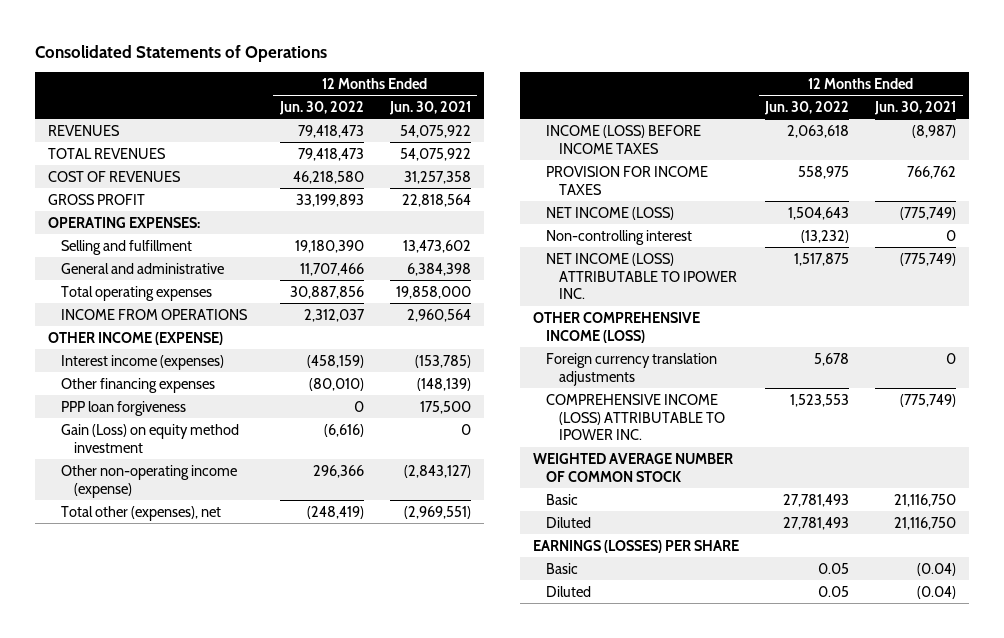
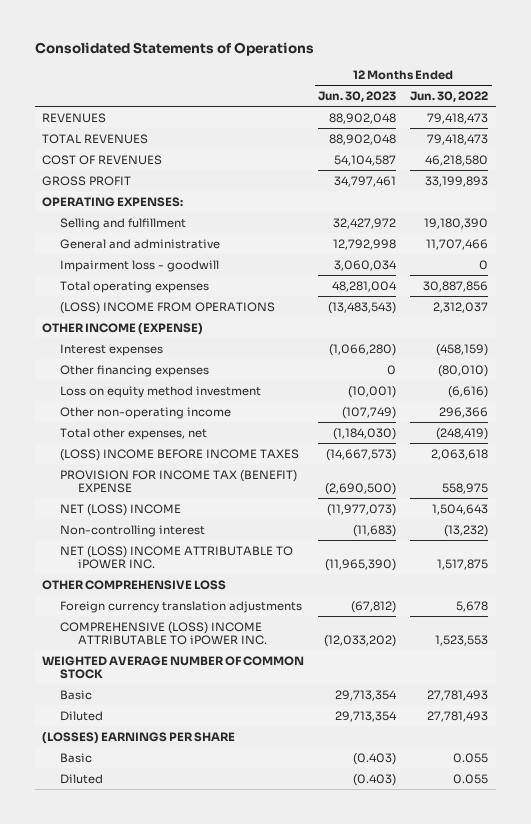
[388,101,471,116] Jun. 30, 2021 -> none
none -> [318,90,397,102] Jun. 30, 2023
none -> [59,259,219,272] Impairment loss - goodwill
[60,308,248,320] INCOME FROM OPERATIONS -> [59,301,275,314] (LOSS) INCOME FROM OPERATIONS
[60,354,224,370] Interest income (expenses) -> [59,343,163,356] Interest expenses
[60,400,186,416] PPP loan forgiveness -> none
[60,423,239,453] Gain (Loss) on equity method investment -> [59,385,261,398] Loss on equity method investment
[60,464,237,498] Other non-operating income (expense) -> [59,406,231,419] Other non-operating income
[60,505,221,521] Total other (expenses), net -> [59,427,207,440] Total other expenses, net
[546,124,702,154] INCOME (LOSS) BEFORE INCOME TAXES -> [59,448,299,461] (LOSS) INCOME BEFORE INCOME TAXES
[546,165,709,195] PROVISION FOR INCOME TAXES -> [59,469,297,493] PROVISION FOR INCOME TAX (BENEFIT) EXPENSE
[546,206,675,220] NET INCOME (LOSS) -> [59,503,181,516] NET (LOSS) INCOME
[546,252,738,300] NET INCOME (LOSS) ATTRIBUTABLE TO IPOWER INC. -> [59,545,293,569] NET (LOSS) INCOME ATTRIBUTABLE TO iPOWER INC.
[533,311,701,343] OTHER COMPREHENSIVE INCOME (LOSS) -> [42,579,227,590] OTHER COMPREHENSIVE LOSS
[546,393,726,441] COMPREHENSIVE INCOME (LOSS) ATTRIBUTABLE TO IPOWER INC. -> [59,621,267,645] COMPREHENSIVE (LOSS) INCOME ATTRIBUTABLE TO iPOWER INC.
[533,539,740,553] EARNINGS (LOSSES) PER SHARE -> [42,731,236,744] (LOSSES) EARNINGS PER SHARE
[818,562,850,574] 0.05 -> [453,752,489,763] 0.055
[818,585,850,597] 0.05 -> [453,773,489,784] 0.055

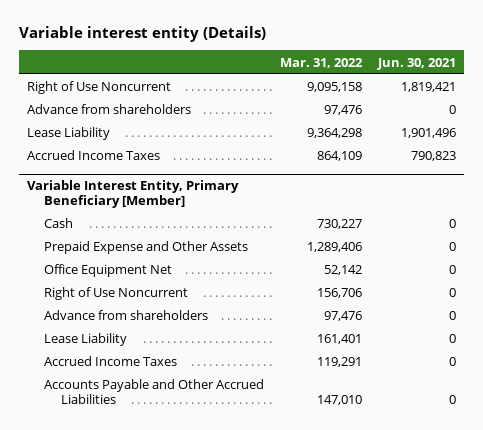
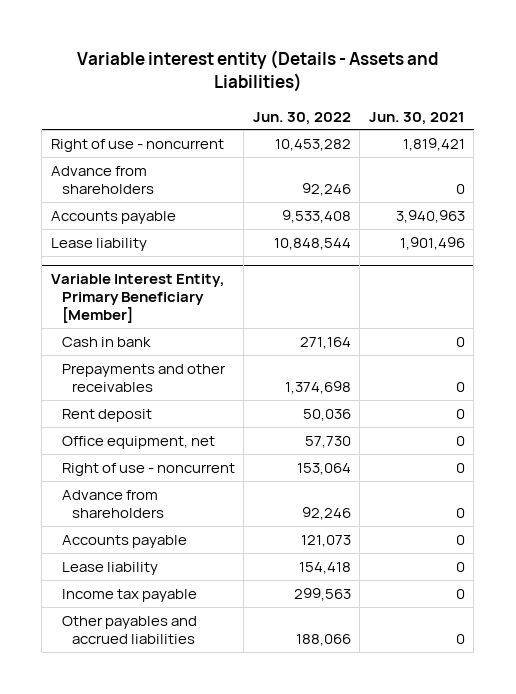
[18,26,266,43] Variable interest entity (Details) -> [76,50,438,93] Variable interest entity (Details - Assets and Liabilities)
[280,57,364,68] Mar. 31, 2022 -> none
none -> [252,111,351,125] Jun. 30, 2022
[26,81,171,95] Right of Use Noncurrent -> [50,138,224,152] Right of use - noncurrent
[26,150,160,161] Accrued Income Taxes -> none
none -> [50,210,176,224] Accounts payable
[26,127,110,141] Lease Liability -> [50,237,147,251] Lease liability
[43,218,73,229] Cash -> [61,336,151,347] Cash in bank
[43,241,248,255] Prepaid Expense and Other Assets -> [61,363,226,392] Prepayments and other receivables
none -> [61,408,152,422] Rent deposit
[43,264,172,278] Office Equipment Net -> [61,435,215,449] Office equipment, net
[43,287,188,301] Right of Use Noncurrent -> [61,462,235,476] Right of use - noncurrent
none -> [61,534,187,548] Accounts payable
[43,333,127,347] Lease Liability -> [61,561,158,575] Lease liability
[43,356,177,367] Accrued Income Taxes -> [61,588,197,602] Income tax payable
[43,379,264,404] Accounts Payable and Other Accrued Liabilities -> [61,615,197,644] Other payables and accrued liabilities

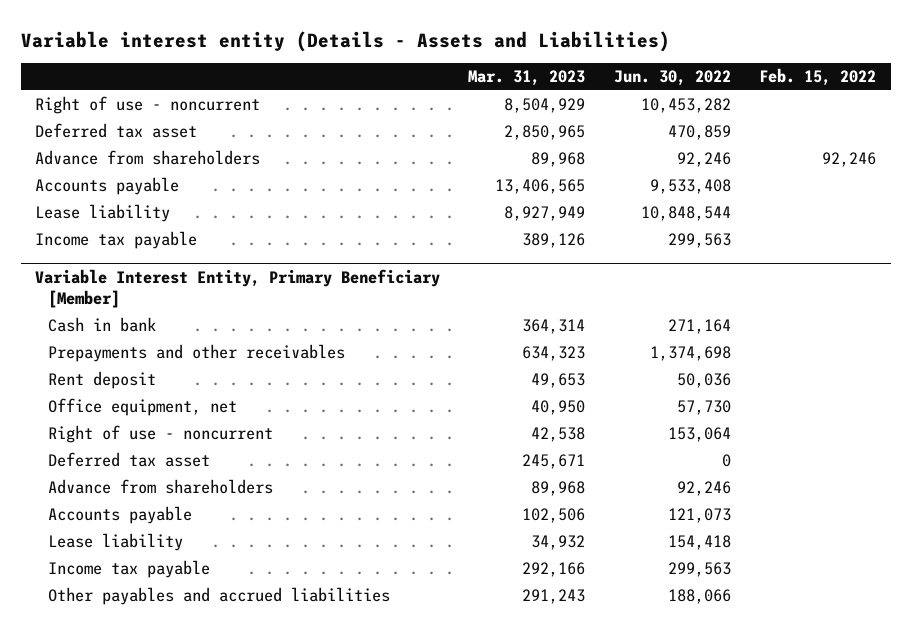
[368,111,465,125] Jun. 30, 2021 -> none
none -> [468,70,586,87] Mar. 31, 2023
none -> [759,68,877,87] Feb. 15, 2022
none -> [34,123,197,139] Deferred tax asset
none -> [34,231,197,250] Income tax payable
none -> [48,452,211,468] Deferred tax asset

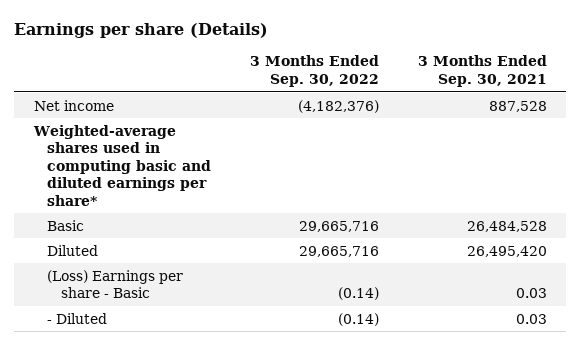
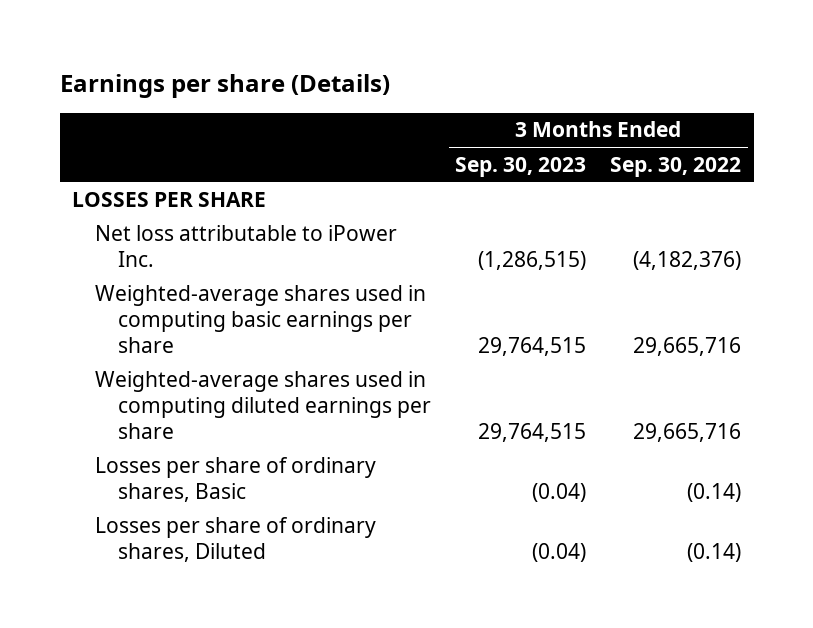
[417,55,547,88] 3 Months Ended Sep. 30, 2021 -> none
none -> [455,156,587,177] Sep. 30, 2023
[32,124,212,206] Weighted-average shares used in computing basic and diluted earnings per share* -> none
none -> [71,191,266,207] LOSSES PER SHARE
[33,99,114,111] Net income -> [94,224,397,267] Net loss attributable to iPower Inc.
[47,219,85,231] Basic -> [94,284,426,353] Weighted-average shares used in computing basic earnings per share
[47,244,99,256] Diluted -> [94,370,431,439] Weighted-average shares used in computing diluted earnings per share
[47,269,184,299] (Loss) Earnings per share - Basic -> [94,456,376,502] Losses per share of ordinary shares, Basic
[47,312,108,324] - Diluted -> [94,516,376,562] Losses per share of ordinary shares, Diluted

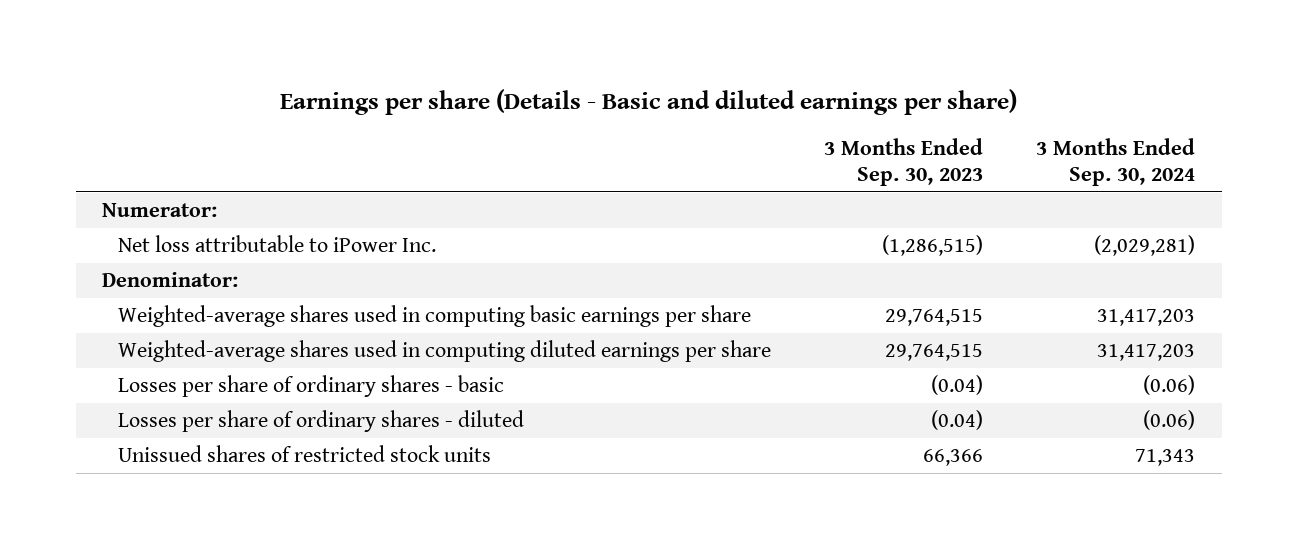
[59,73,390,98] Earnings per share (Details) -> [279,89,1017,116] Earnings per share (Details - Basic and diluted earnings per share)
[610,156,742,177] Sep. 30, 2022 -> none
none -> [1036,138,1196,186] 3 Months Ended Sep. 30, 2024
[71,191,266,207] LOSSES PER SHARE -> none
none -> [102,203,218,218] Numerator:
none -> [102,272,239,288] Denominator:
[94,456,376,502] Losses per share of ordinary shares, Basic -> [118,375,505,398] Losses per share of ordinary shares - basic
[94,516,376,562] Losses per share of ordinary shares, Diluted -> [118,410,525,433] Losses per share of ordinary shares - diluted
none -> [118,445,492,463] Unissued shares of restricted stock units

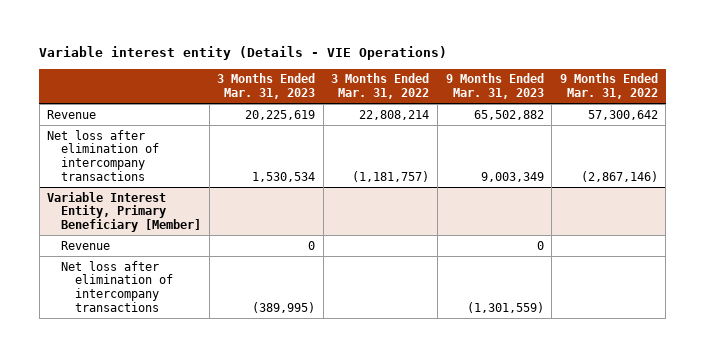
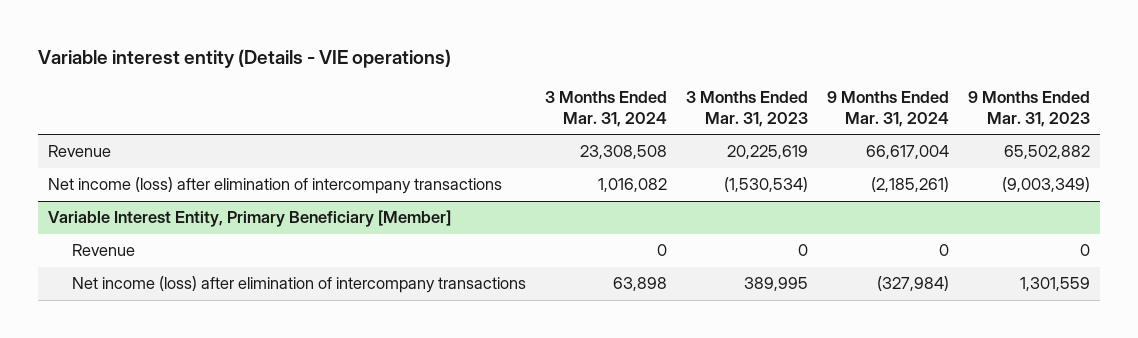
[39,46,448,61] Variable interest entity (Details - VIE Operations) -> [38,49,452,69] Variable interest entity (Details - VIE operations)
[331,73,430,99] 3 Months Ended Mar. 31, 2022 -> none
[559,73,658,99] 9 Months Ended Mar. 31, 2022 -> none
none -> [545,90,668,127] 3 Months Ended Mar. 31, 2024
none -> [827,90,950,127] 9 Months Ended Mar. 31, 2024
[47,129,160,181] Net loss after elimination of intercompany transactions -> [47,177,502,195] Net income (loss) after elimination of intercompany transactions
[252,171,316,182] 1,530,534 -> [724,177,809,193] (1,530,534)
[480,171,544,182] 9,003,349 -> [1002,177,1091,193] (9,003,349)
[61,260,174,312] Net loss after elimination of intercompany transactions -> [72,276,527,294] Net income (loss) after elimination of intercompany transactions
[252,301,316,313] (389,995) -> [744,277,809,292] 389,995
[466,301,544,313] (1,301,559) -> [1020,277,1091,292] 1,301,559

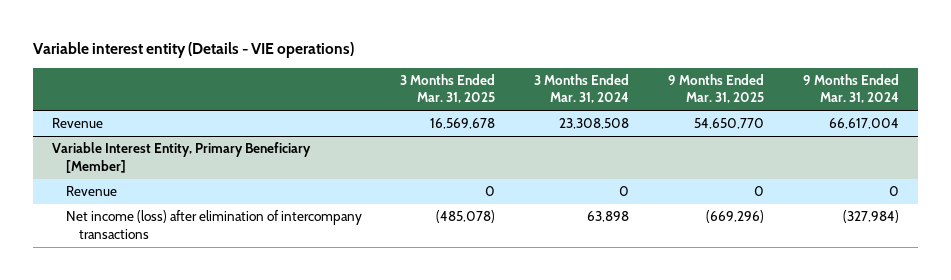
[686,90,809,127] 3 Months Ended Mar. 31, 2023 -> none
[968,90,1091,127] 9 Months Ended Mar. 31, 2023 -> none
none -> [400,73,496,104] 3 Months Ended Mar. 31, 2025
none -> [667,73,764,104] 9 Months Ended Mar. 31, 2025
[47,177,502,195] Net income (loss) after elimination of intercompany transactions -> none

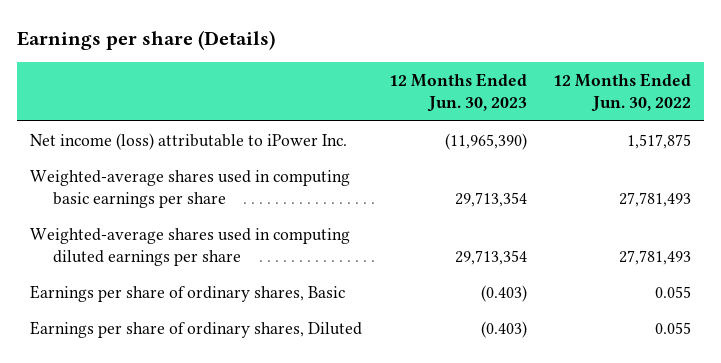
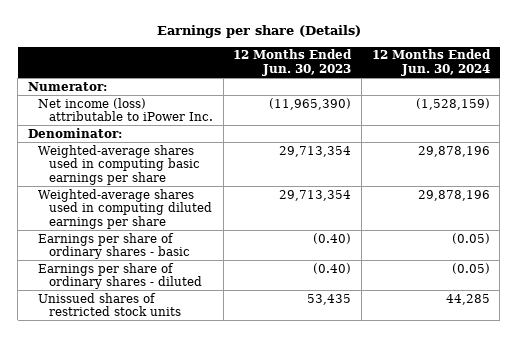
[553,73,692,113] 12 Months Ended Jun. 30, 2022 -> none
none -> [371,49,491,77] 12 Months Ended Jun. 30, 2024
none -> [27,81,107,91] Numerator:
none -> [27,127,122,138] Denominator:
[30,284,346,302] Earnings per share of ordinary shares, Basic -> [38,232,190,260] Earnings per share of ordinary shares - basic
[480,284,527,302] (0.403) -> [313,232,352,244] (0.40)
[30,320,363,338] Earnings per share of ordinary shares, Diluted -> [38,262,202,290] Earnings per share of ordinary shares - diluted
[480,320,527,338] (0.403) -> [313,262,352,274] (0.40)
none -> [38,292,181,317] Unissued shares of restricted stock units

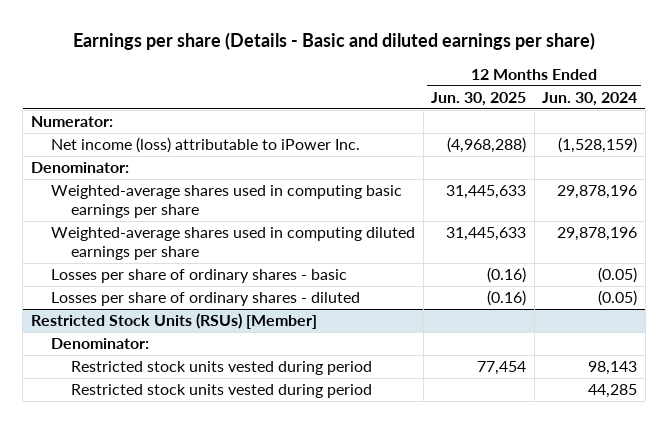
[156,25,361,39] Earnings per share (Details) -> [73,32,596,51] Earnings per share (Details - Basic and diluted earnings per share)
[233,49,353,77] 12 Months Ended Jun. 30, 2023 -> none
none -> [431,91,527,106] Jun. 30, 2025
[38,232,190,260] Earnings per share of ordinary shares - basic -> [51,269,348,284] Losses per share of ordinary shares - basic
[38,262,202,290] Earnings per share of ordinary shares - diluted -> [51,292,361,307] Losses per share of ordinary shares - diluted
none -> [31,313,318,330] Restricted Stock Units (RSUs) [Member]
none -> [51,338,150,350] Denominator:
none -> [71,361,373,376] Restricted stock units vested during period
[38,292,181,317] Unissued shares of restricted stock units -> [71,384,373,399] Restricted stock units vested during period

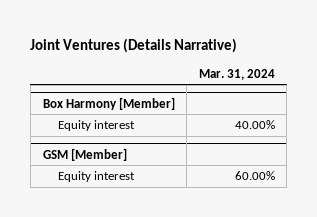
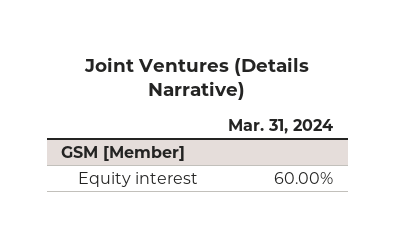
[42,96,175,110] Box Harmony [Member] -> none
[57,120,135,132] Equity interest -> none

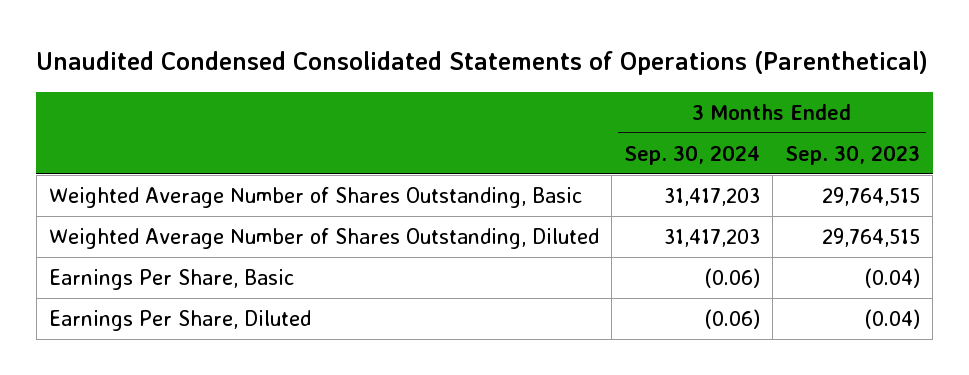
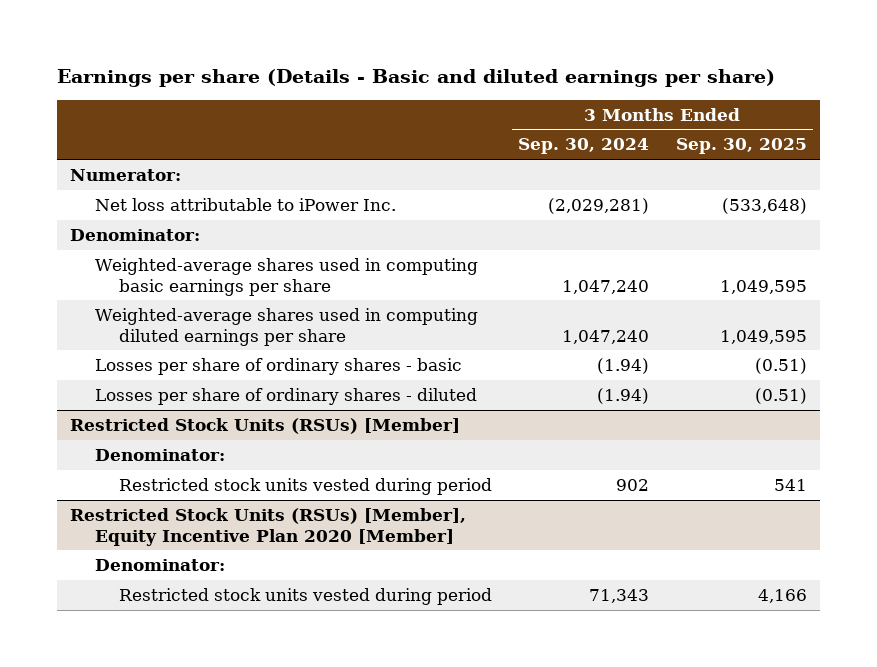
[36,51,929,76] Unaudited Condensed Consolidated Statements of Operations (Parenthetical) -> [57,69,776,88] Earnings per share (Details - Basic and diluted earnings per share)
[785,144,921,165] Sep. 30, 2023 -> none
none -> [675,138,807,155] Sep. 30, 2025
none -> [70,168,182,181] Numerator:
none -> [94,197,396,211] Net loss attributable to iPower Inc.
none -> [70,228,201,241] Denominator:
[48,186,582,208] Weighted Average Number of Shares Outstanding, Basic -> [94,257,478,296] Weighted-average shares used in computing basic earnings per share
[664,187,761,206] 31,417,203 -> [562,279,650,294] 1,047,240
[48,227,599,249] Weighted Average Number of Shares Outstanding, Diluted -> [94,307,478,346] Weighted-average shares used in computing diluted earnings per share
[664,228,761,247] 31,417,203 -> [562,329,650,344] 1,047,240
[48,268,294,290] Earnings Per Share, Basic -> [94,357,462,375] Losses per share of ordinary shares - basic
[704,267,761,288] (0.06) -> [597,357,650,374] (1.94)
[48,309,311,331] Earnings Per Share, Diluted -> [94,387,477,405] Losses per share of ordinary shares - diluted
[704,308,761,329] (0.06) -> [597,387,650,404] (1.94)
none -> [70,417,461,434] Restricted Stock Units (RSUs) [Member]
none -> [94,448,225,461] Denominator:
none -> [118,477,492,495] Restricted stock units vested during period
none -> [70,507,467,546] Restricted Stock Units (RSUs) [Member], Equity Incentive Plan 2020 [Member]
none -> [94,558,225,571] Denominator:
none -> [118,587,492,605] Restricted stock units vested during period

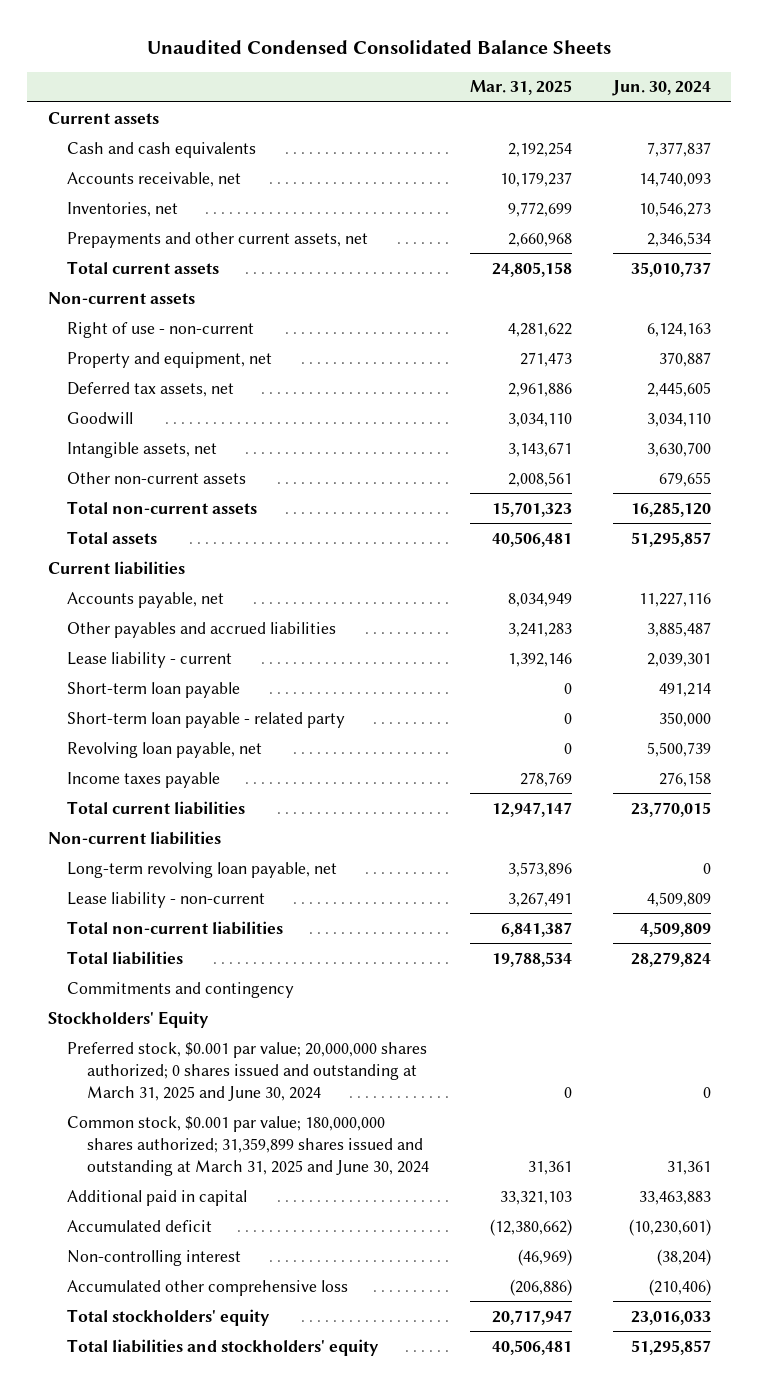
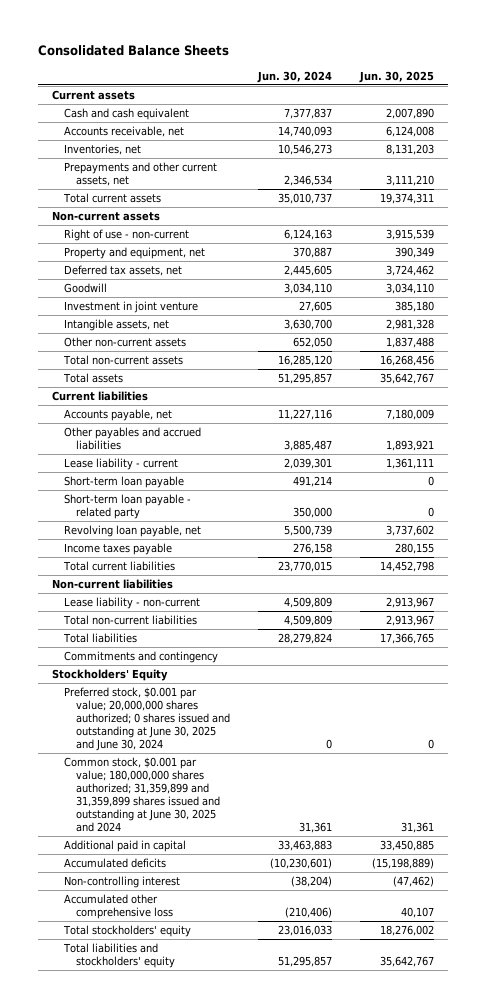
[147,40,612,55] Unaudited Condensed Consolidated Balance Sheets -> [38,45,230,57] Consolidated Balance Sheets
[469,80,572,96] Mar. 31, 2025 -> none
none -> [358,70,434,83] Jun. 30, 2025
[67,141,257,158] Cash and cash equivalents -> [63,108,189,121] Cash and cash equivalent
none -> [63,301,198,314] Investment in joint venture
[658,471,711,487] 679,655 -> [292,337,332,349] 652,050
[67,861,338,878] Long-term revolving loan payable, net -> none
[67,1041,428,1101] Preferred stock, $0.001 par value; 20,000,000 shares authorized; 0 shares issued and outstanding at March 31, 2025 and June 30, 2024 -> [63,687,230,751] Preferred stock, $0.001 par value; 20,000,000 shares authorized; 0 shares issued and outstanding at June 30, 2025 and June 30, 2024
[67,1115,429,1176] Common stock, $0.001 par value; 180,000,000 shares authorized; 31,359,899 shares issued and outstanding at March 31, 2025 and June 30, 2024 -> [63,757,220,832] Common stock, $0.001 par value; 180,000,000 shares authorized; 31,359,899 and 31,359,899 shares issued and outstanding at June 30, 2025 and 2024
[67,1219,213,1232] Accumulated deficit -> [63,858,166,869] Accumulated deficits

